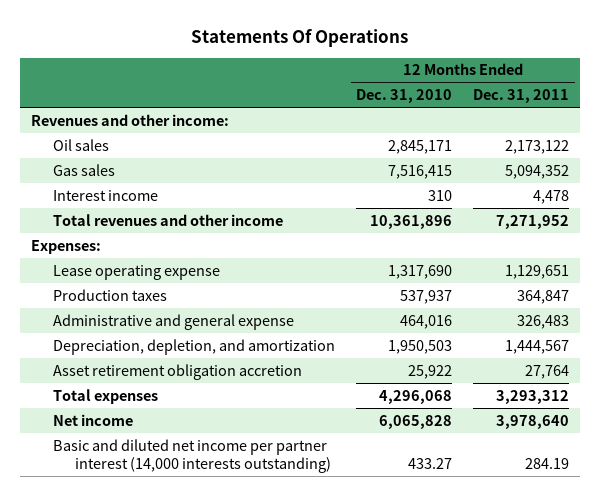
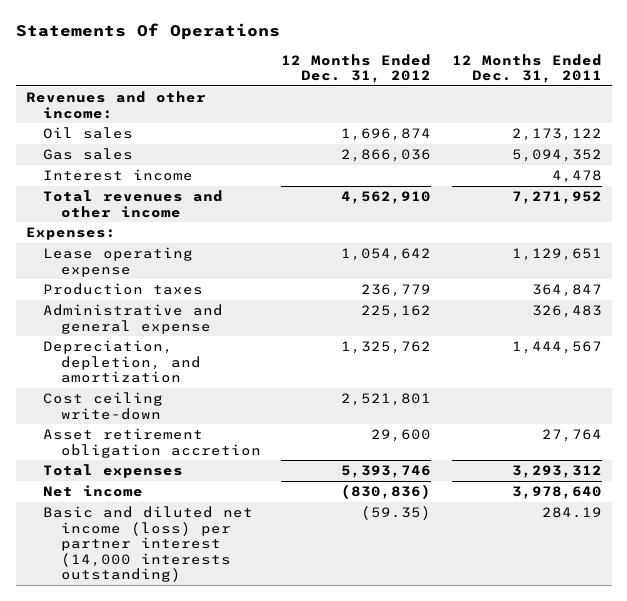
[356,89,453,104] Dec. 31, 2010 -> none
none -> [281,53,432,84] 12 Months Ended Dec. 31, 2012
none -> [43,391,164,420] Cost ceiling write-down
[52,438,332,473] Basic and diluted net income per partner interest (14,000 interests outstanding) -> [43,505,254,583] Basic and diluted net income (loss) per partner interest (14,000 interests outstanding)

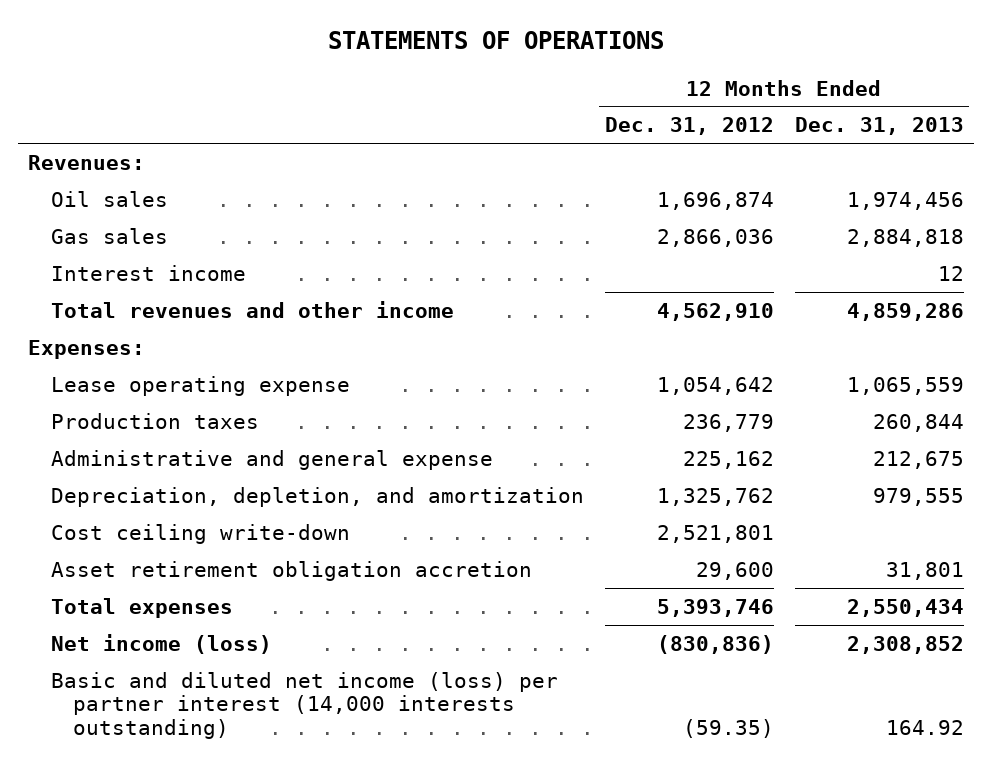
[15,23,280,41] Statements Of Operations -> [327,31,664,50] STATEMENTS OF OPERATIONS
[451,53,602,84] 12 Months Ended Dec. 31, 2011 -> none
none -> [794,117,964,136] Dec. 31, 2013
[25,90,206,119] Revenues and other income: -> [28,154,146,170] Revenues:
[43,484,144,497] Net income -> [50,633,272,654] Net income (loss)

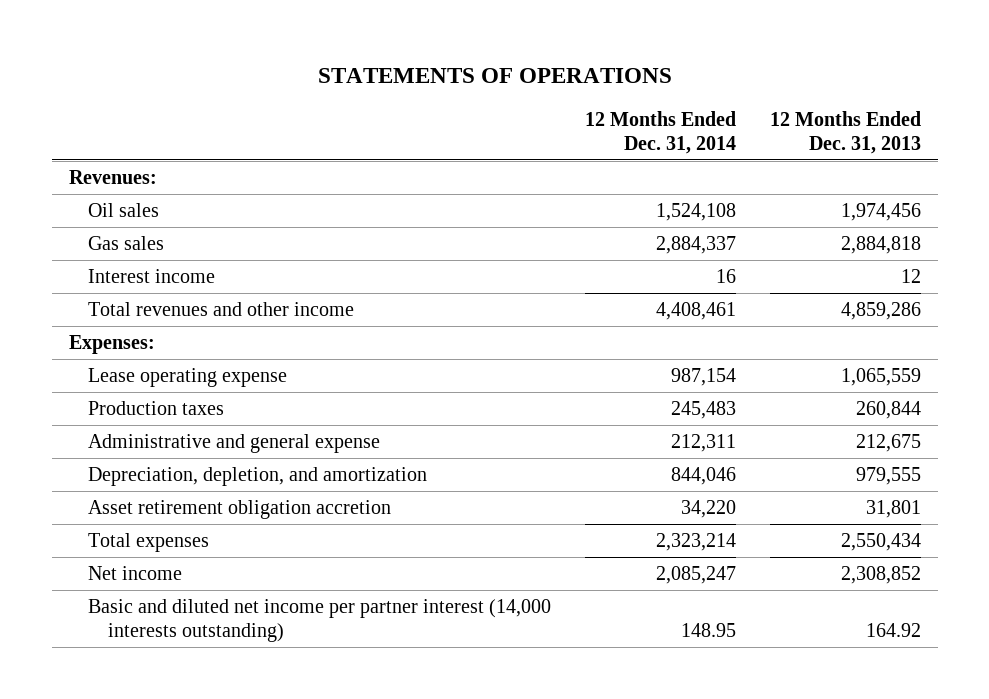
[604,117,774,136] Dec. 31, 2012 -> none
none -> [584,110,736,154] 12 Months Ended Dec. 31, 2014
[50,523,350,544] Cost ceiling write-down -> none
[50,633,272,654] Net income (loss) -> [88,565,183,580] Net income
[50,671,558,740] Basic and diluted net income (loss) per partner interest (14,000 interests outstanding) -> [88,598,552,642] Basic and diluted net income per partner interest (14,000 interests outstanding)

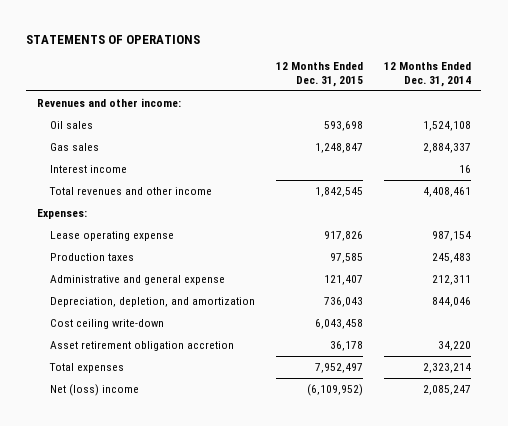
[769,110,921,154] 12 Months Ended Dec. 31, 2013 -> none
none -> [275,62,363,87] 12 Months Ended Dec. 31, 2015
[68,169,157,184] Revenues: -> [36,98,181,108] Revenues and other income:
none -> [49,319,164,330] Cost ceiling write-down
[88,598,552,642] Basic and diluted net income per partner interest (14,000 interests outstanding) -> none
[88,565,183,580] Net income -> [49,384,139,397] Net (loss) income

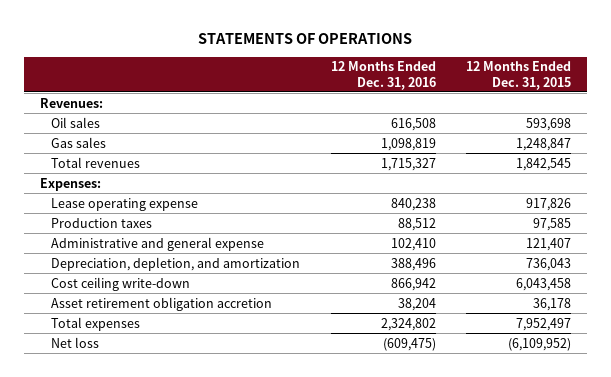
[383,62,471,87] 12 Months Ended Dec. 31, 2014 -> none
none -> [330,61,436,90] 12 Months Ended Dec. 31, 2016
[36,98,181,108] Revenues and other income: -> [39,97,103,108] Revenues:
[49,165,127,174] Interest income -> none
[48,187,212,196] Total revenues and other income -> [51,156,141,168] Total revenues
[49,384,139,397] Net (loss) income -> [51,336,100,348] Net loss

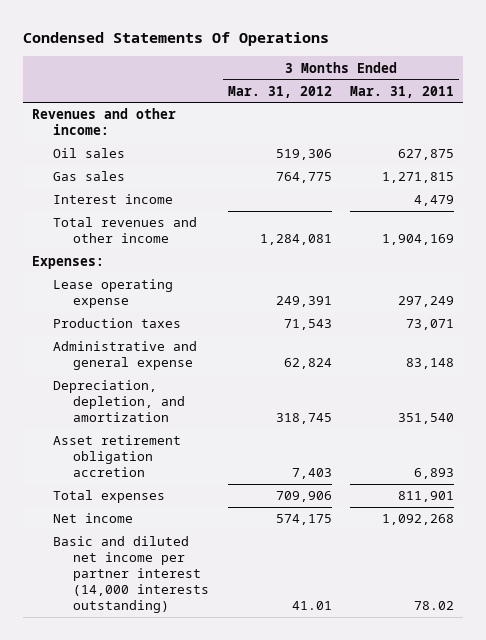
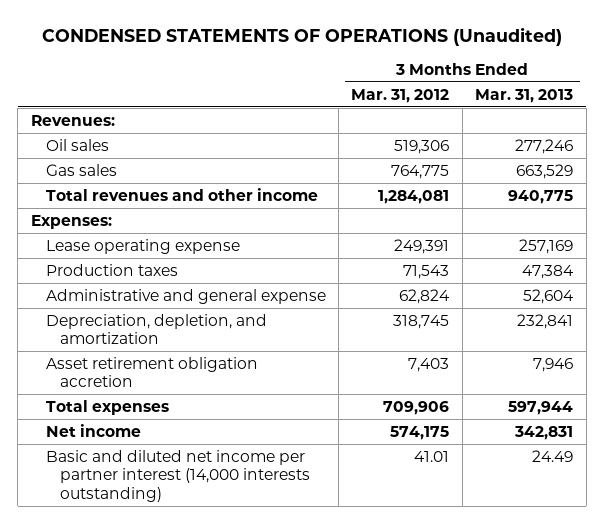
[23,32,330,47] Condensed Statements Of Operations -> [42,26,563,46] CONDENSED STATEMENTS OF OPERATIONS (Unaudited)
[350,85,455,98] Mar. 31, 2011 -> none
none -> [475,88,574,103] Mar. 31, 2013
[32,108,177,136] Revenues and other income: -> [30,114,115,126] Revenues:
[52,194,173,205] Interest income -> none

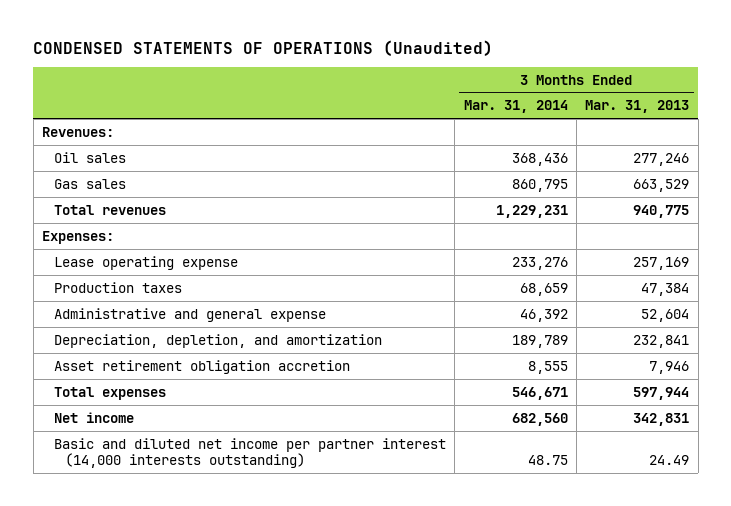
[351,88,450,103] Mar. 31, 2012 -> none
none -> [463,100,568,114] Mar. 31, 2014
[45,187,318,201] Total revenues and other income -> [53,204,166,215] Total revenues

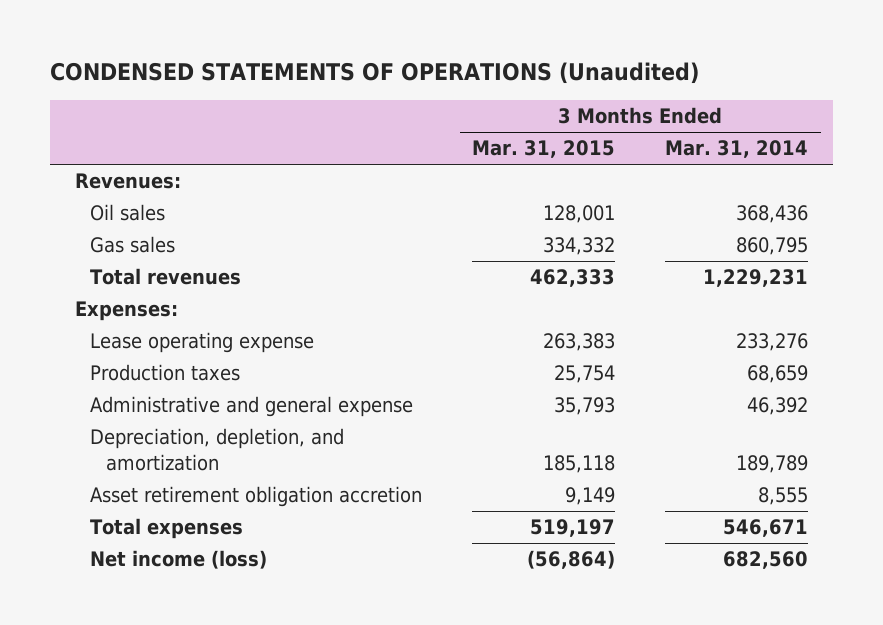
[585,100,690,114] Mar. 31, 2013 -> none
none -> [472,140,616,159] Mar. 31, 2015
[53,437,446,469] Basic and diluted net income per partner interest (14,000 interests outstanding) -> none
[53,411,134,423] Net income -> [90,550,268,570] Net income (loss)

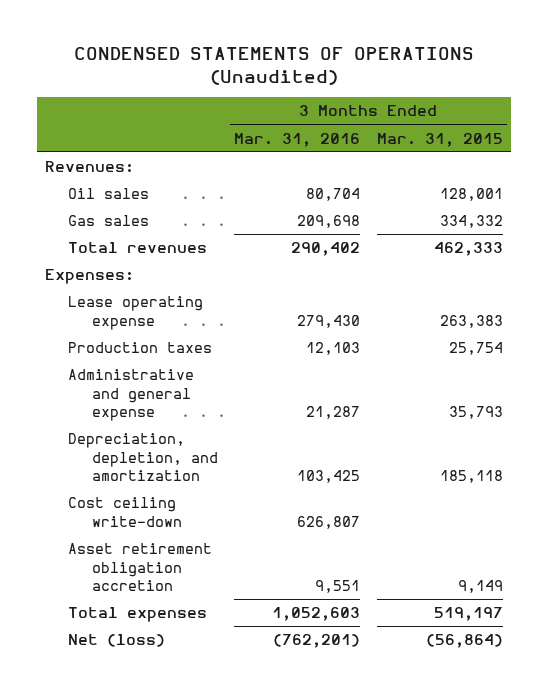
[665,140,809,159] Mar. 31, 2014 -> none
none -> [234,132,361,147] Mar. 31, 2016
none -> [68,497,182,527] Cost ceiling write-down
[90,550,268,570] Net income (loss) -> [68,634,166,648] Net (loss)

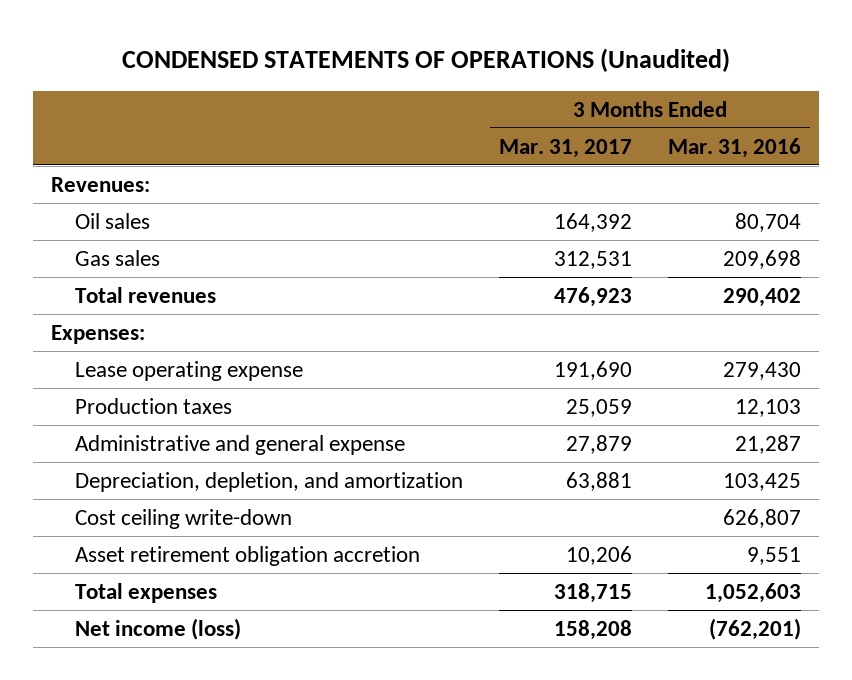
[376,132,503,147] Mar. 31, 2015 -> none
none -> [499,138,633,158] Mar. 31, 2017
[68,634,166,648] Net (loss) -> [75,617,242,640] Net income (loss)

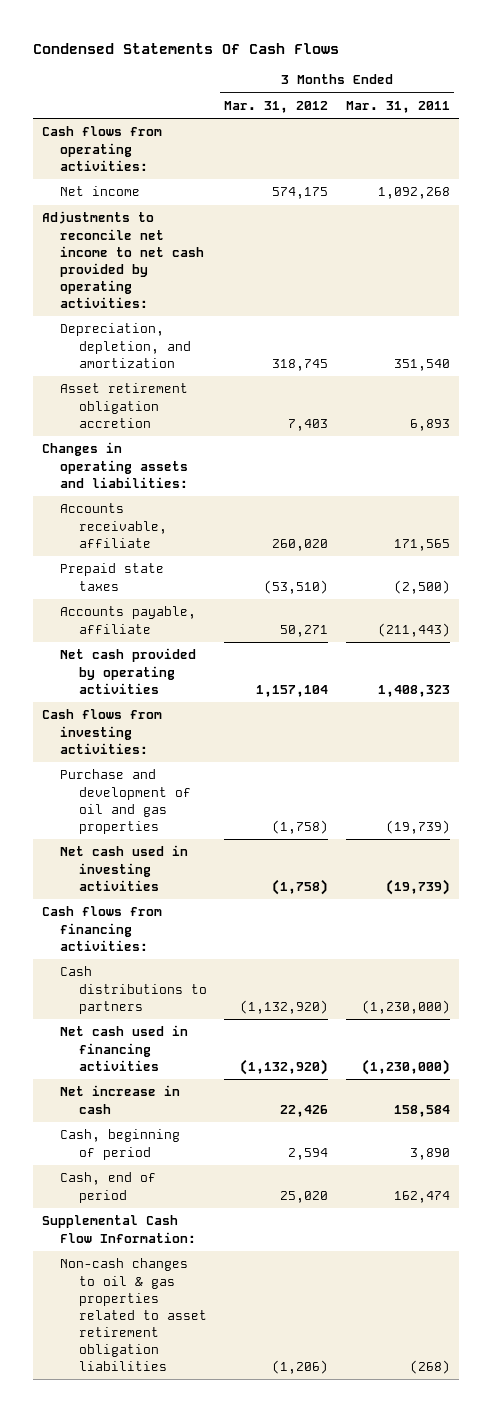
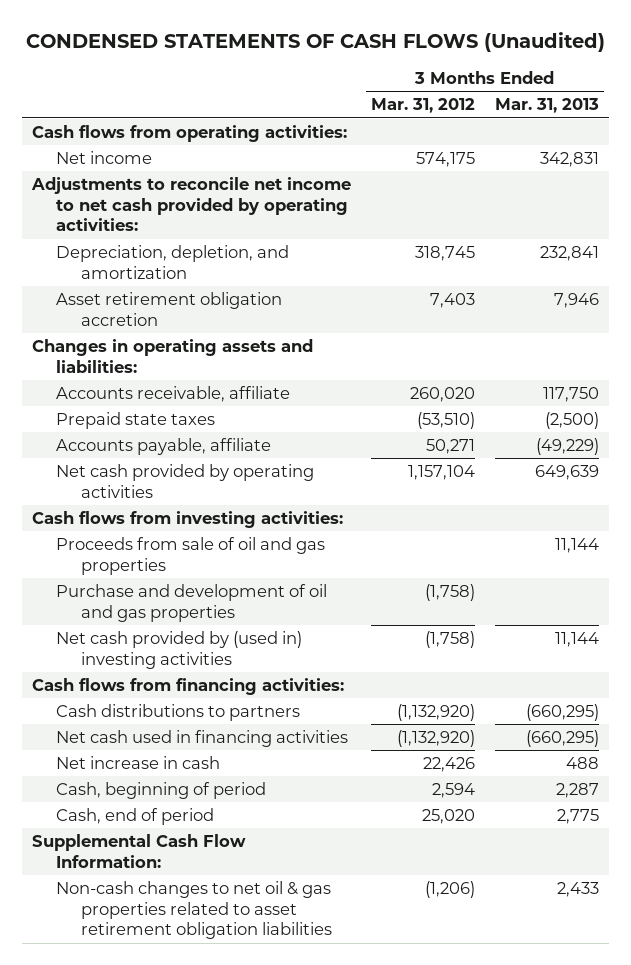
[33,42,340,54] Condensed Statements Of Cash Flows -> [25,32,605,53] CONDENSED STATEMENTS OF CASH FLOWS (Unaudited)
[345,100,450,113] Mar. 31, 2011 -> none
none -> [495,98,600,114] Mar. 31, 2013
none -> [56,537,326,575] Proceeds from sale of oil and gas properties
[60,845,189,891] Net cash used in investing activities -> [56,631,303,669] Net cash provided by (used in) investing activities
[60,1258,207,1371] Non-cash changes to oil & gas properties related to asset retirement obligation liabilities -> [56,881,332,940] Non-cash changes to net oil & gas properties related to asset retirement obligation liabilities

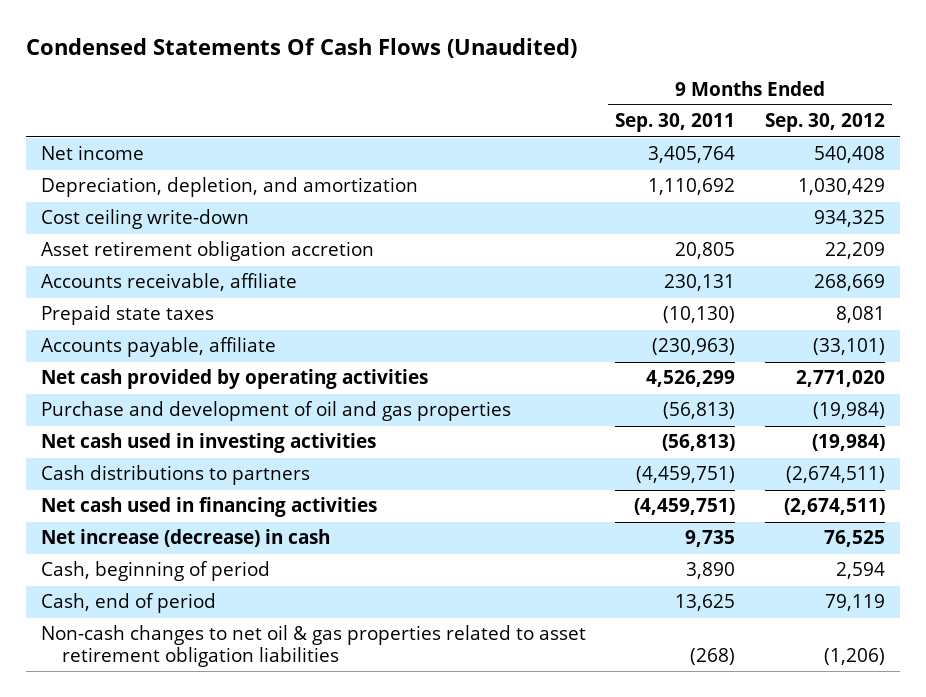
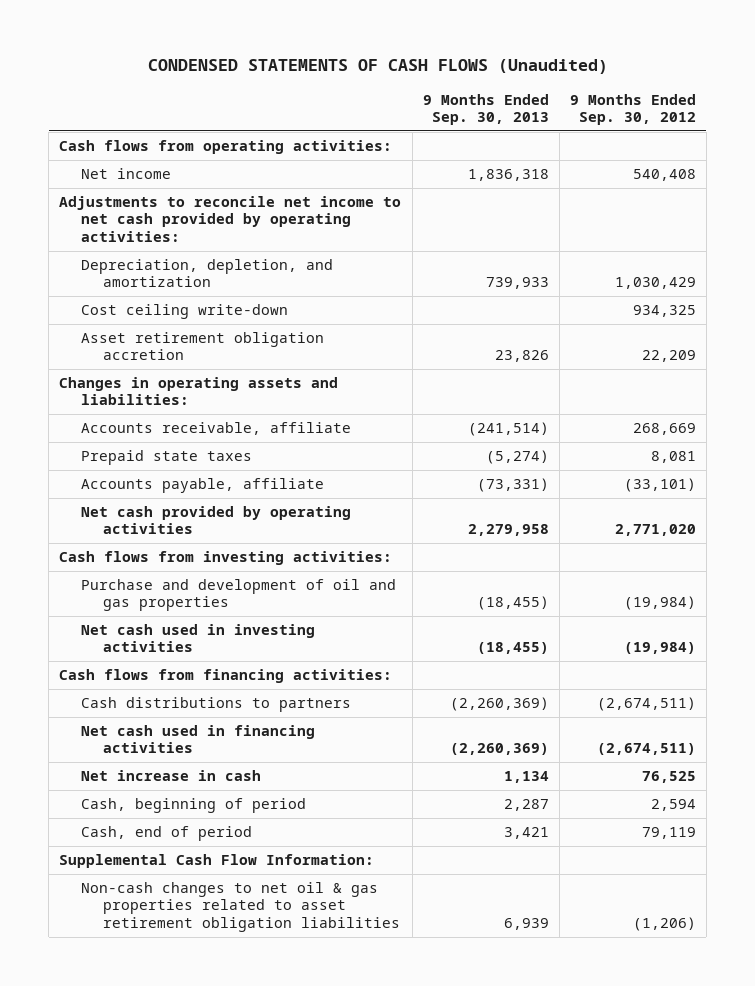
[26,37,578,58] Condensed Statements Of Cash Flows (Unaudited) -> [147,59,608,75] CONDENSED STATEMENTS OF CASH FLOWS (Unaudited)
[615,113,736,133] Sep. 30, 2011 -> none
none -> [422,93,549,125] 9 Months Ended Sep. 30, 2013
none -> [59,140,393,155] Cash flows from operating activities:
none -> [59,196,402,242] Adjustments to reconcile net income to net cash provided by operating activities:
none -> [59,377,339,406] Changes in operating assets and liabilities:
none -> [59,551,393,566] Cash flows from investing activities:
none -> [59,669,393,684] Cash flows from financing activities:
[40,529,330,548] Net increase (decrease) in cash -> [81,770,262,782] Net increase in cash
none -> [59,854,375,869] Supplemental Cash Flow Information:

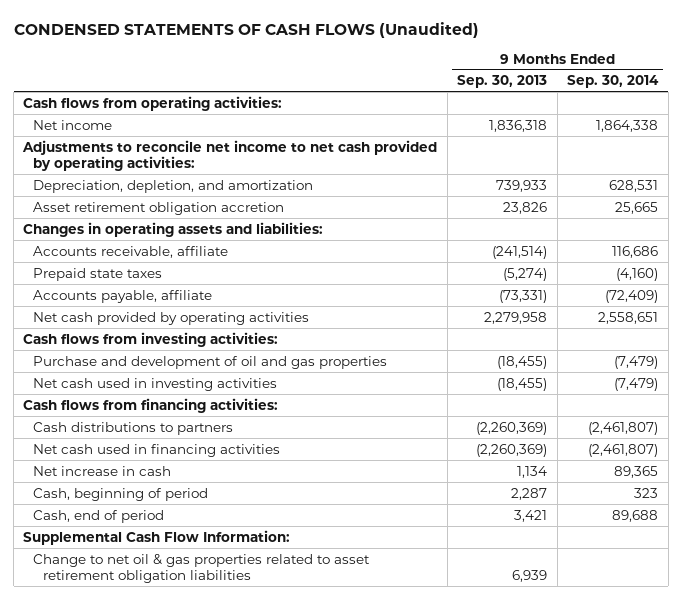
[569,93,696,125] 9 Months Ended Sep. 30, 2012 -> none
none -> [567,75,660,89] Sep. 30, 2014
[81,304,289,320] Cost ceiling write-down -> none
[81,882,400,932] Non-cash changes to net oil & gas properties related to asset retirement obligation liabilities -> [33,553,371,584] Change to net oil & gas properties related to asset retirement obligation liabilities

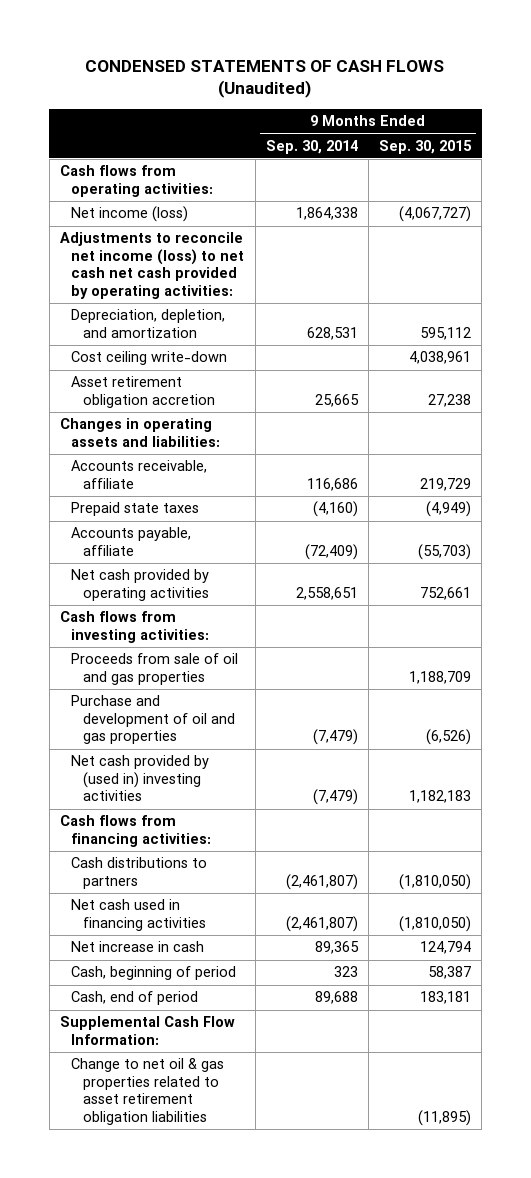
[457,75,548,89] Sep. 30, 2013 -> none
none -> [378,139,472,154] Sep. 30, 2015
[33,119,113,130] Net income -> [71,206,189,223] Net income (loss)
[22,139,438,172] Adjustments to reconcile net income to net cash provided by operating activities: -> [59,232,245,299] Adjustments to reconcile net income (loss) to net cash net cash provided by operating activities:
none -> [71,351,228,366] Cost ceiling write-down
none -> [71,653,239,685] Proceeds from sale of oil and gas properties
[33,377,278,391] Net cash used in investing activities -> [71,755,210,802] Net cash provided by (used in) investing activities

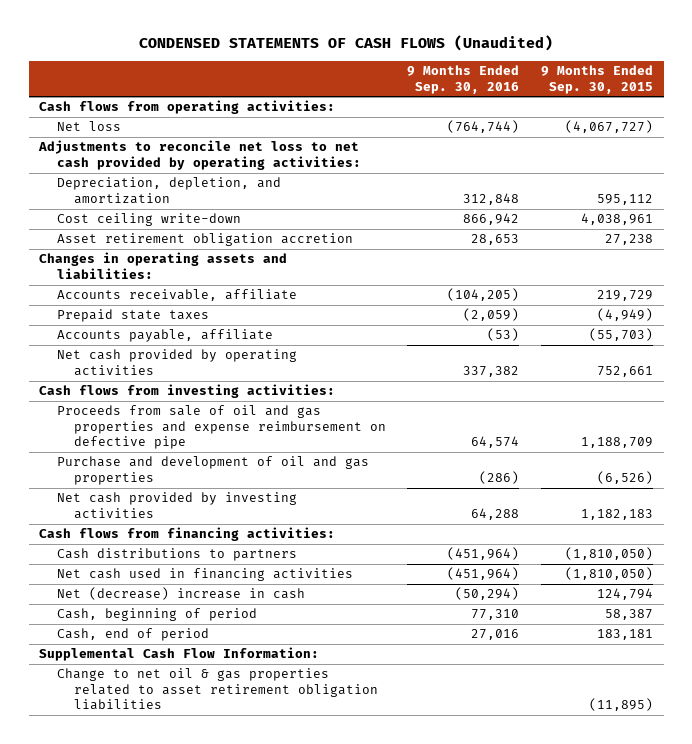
[265,139,358,154] Sep. 30, 2014 -> none
none -> [407,65,520,94] 9 Months Ended Sep. 30, 2016
[71,206,189,223] Net income (loss) -> [56,121,121,132] Net loss
[59,232,245,299] Adjustments to reconcile net income (loss) to net cash net cash provided by operating activities: -> [38,140,361,170] Adjustments to reconcile net loss to net cash provided by operating activities:
[71,653,239,685] Proceeds from sale of oil and gas properties -> [56,405,386,450] Proceeds from sale of oil and gas properties and expense reimbursement on defective pipe
[71,755,210,802] Net cash provided by (used in) investing activities -> [56,492,297,519] Net cash provided by investing activities
[71,941,205,953] Net increase in cash -> [56,587,305,601] Net (decrease) increase in cash

